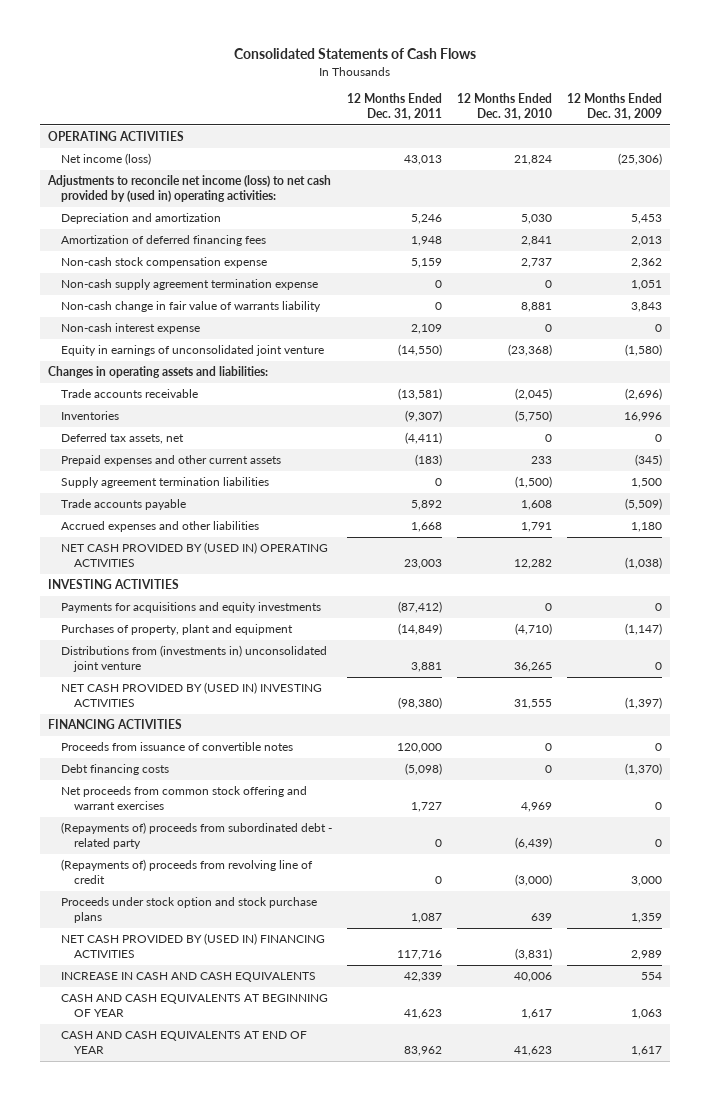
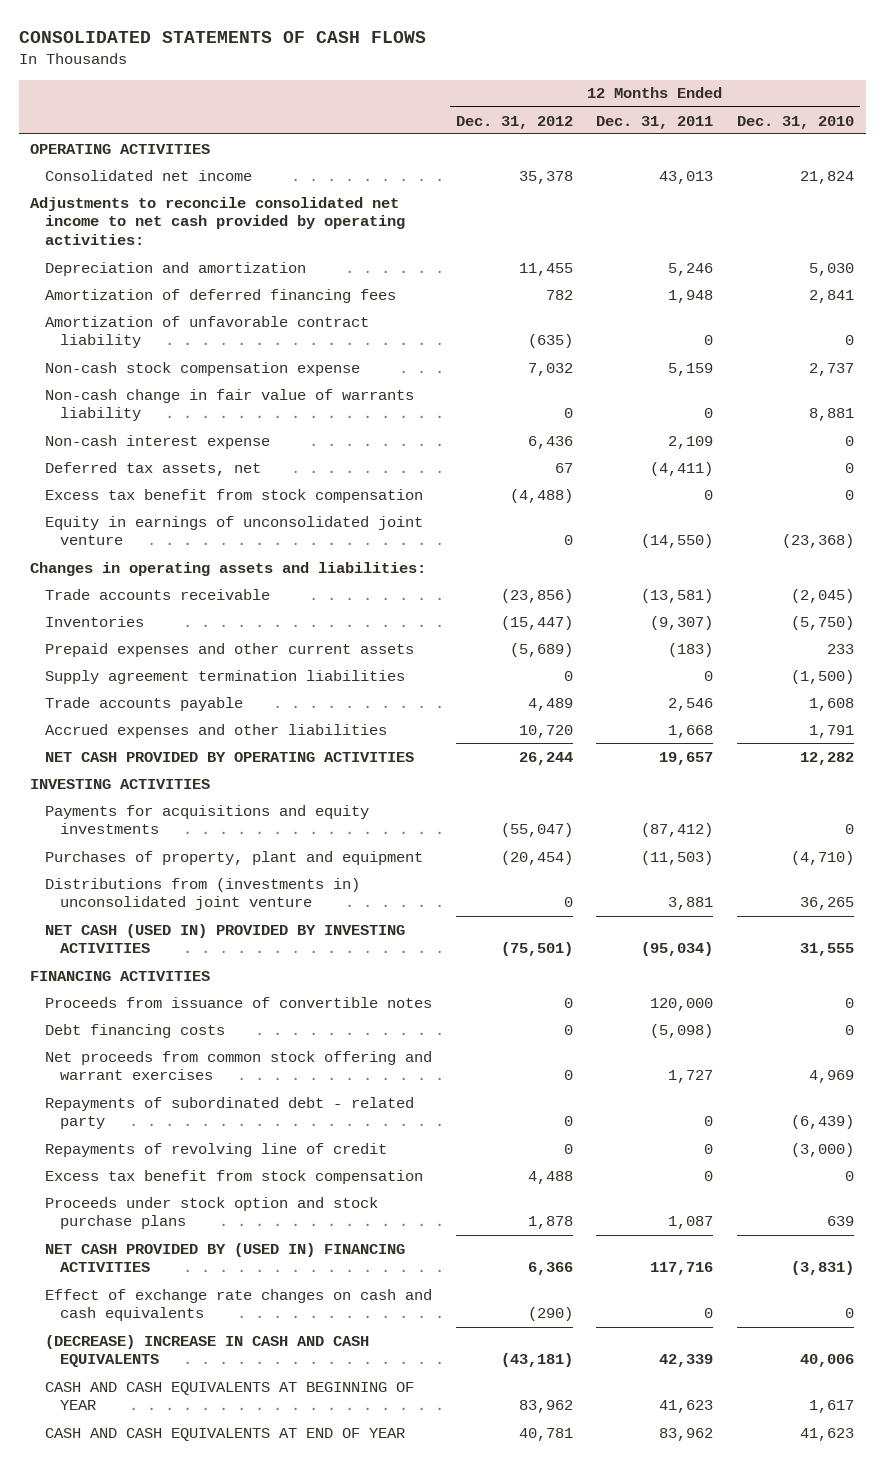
[234,48,477,60] Consolidated Statements of Cash Flows -> [18,30,426,43] CONSOLIDATED STATEMENTS OF CASH FLOWS
[567,93,663,121] 12 Months Ended Dec. 31, 2009 -> none
none -> [455,115,573,129] Dec. 31, 2012
[60,153,151,166] Net income (loss) -> [45,169,253,181] Consolidated net income
[46,175,331,203] Adjustments to reconcile net income (loss) to net cash provided by (used in) operating activities: -> [30,196,406,246] Adjustments to reconcile consolidated net income to net cash provided by operating activities:
none -> [45,315,370,349] Amortization of unfavorable contract liability
[60,279,318,291] Non-cash supply agreement termination expense -> none
[60,433,184,445] Deferred tax assets, net -> [45,461,262,476] Deferred tax assets, net
none -> [45,488,424,503] Excess tax benefit from stock compensation
[411,500,443,511] 5,892 -> [668,697,714,711] 2,546
[60,542,328,568] NET CASH PROVIDED BY (USED IN) OPERATING ACTIVITIES -> [45,751,415,762] NET CASH PROVIDED BY OPERATING ACTIVITIES
[404,559,443,570] 23,003 -> [659,751,714,765] 19,657
[398,623,443,636] (14,849) -> [641,850,714,865] (11,503)
[60,682,322,708] NET CASH PROVIDED BY (USED IN) INVESTING ACTIVITIES -> [45,923,406,954] NET CASH (USED IN) PROVIDED BY INVESTING ACTIVITIES
[398,697,443,710] (98,380) -> [641,942,714,957] (95,034)
[60,822,332,850] (Repayments of) proceeds from subordinated debt - related party -> [45,1096,415,1130] Repayments of subordinated debt - related party
[60,859,313,885] (Repayments of) proceeds from revolving line of credit -> [45,1142,388,1157] Repayments of revolving line of credit
none -> [45,1169,424,1184] Excess tax benefit from stock compensation
none -> [45,1288,433,1322] Effect of exchange rate changes on cash and cash equivalents
[60,972,316,983] INCREASE IN CASH AND CASH EQUIVALENTS -> [45,1334,370,1368] (DECREASE) INCREASE IN CASH AND CASH EQUIVALENTS

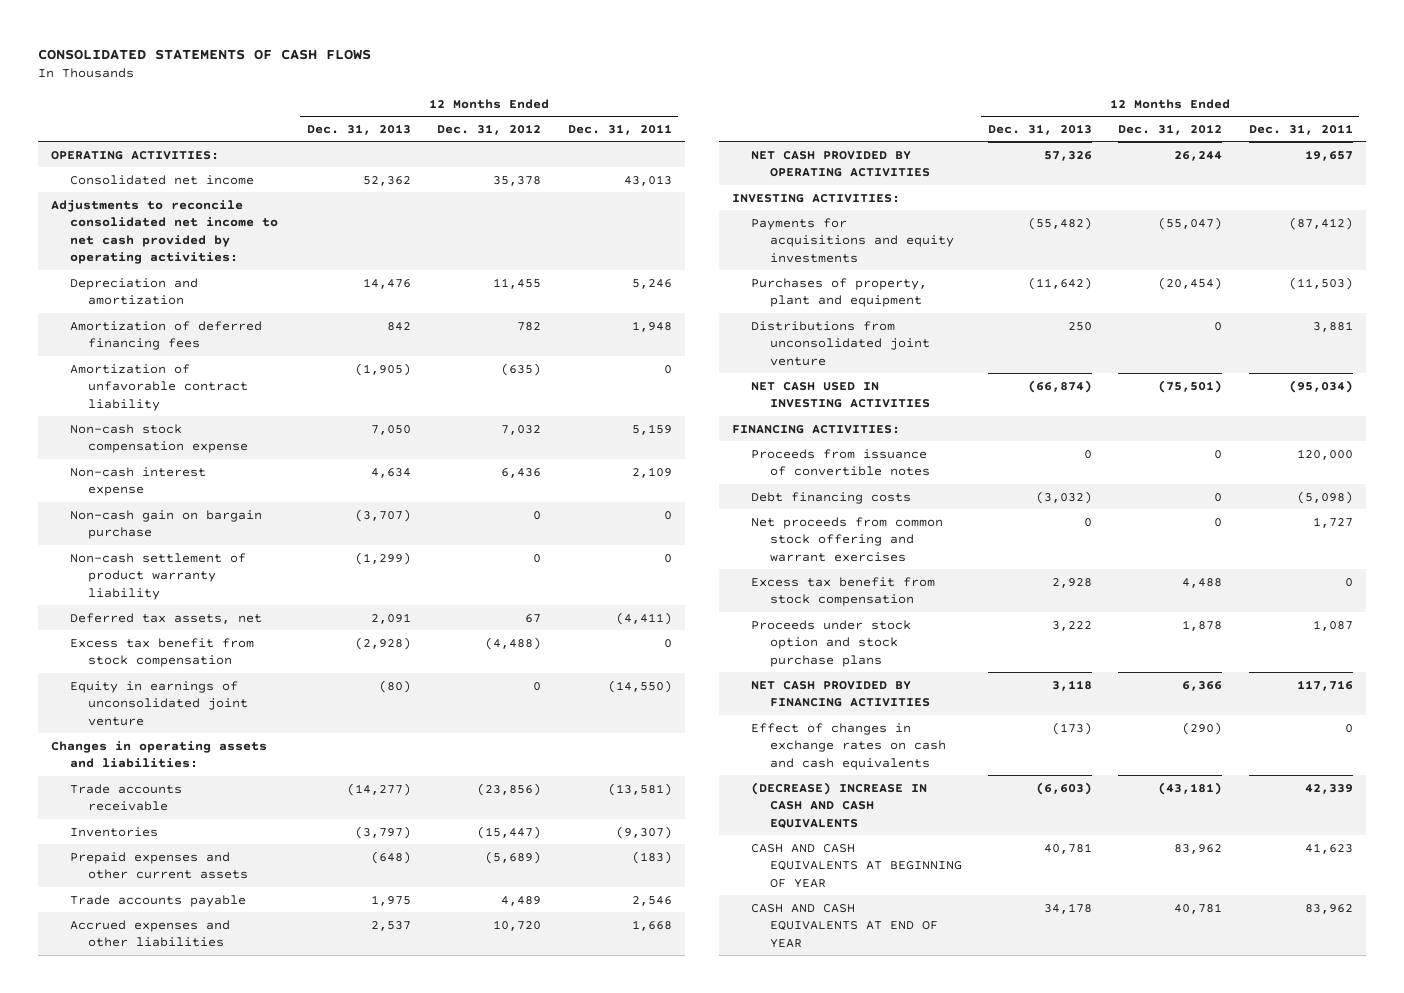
[736,115,854,129] Dec. 31, 2010 -> none
none -> [306,123,411,135] Dec. 31, 2013
[30,143,211,154] OPERATING ACTIVITIES -> [50,150,219,160] OPERATING ACTIVITIES:
[45,388,415,422] Non-cash change in fair value of warrants liability -> none
none -> [69,509,262,540] Non-cash gain on bargain purchase
none -> [69,552,246,600] Non-cash settlement of product warranty liability
[45,669,406,684] Supply agreement termination liabilities -> none
[30,778,211,789] INVESTING ACTIVITIES -> [732,193,901,203] INVESTING ACTIVITIES:
[45,877,361,911] Distributions from (investments in) unconsolidated joint venture -> [750,320,930,366] Distributions from unconsolidated joint venture
[45,923,406,954] NET CASH (USED IN) PROVIDED BY INVESTING ACTIVITIES -> [750,381,930,409] NET CASH USED IN INVESTING ACTIVITIES
[30,970,211,981] FINANCING ACTIVITIES -> [732,424,901,434] FINANCING ACTIVITIES:
[45,1096,415,1130] Repayments of subordinated debt - related party -> none
[45,1142,388,1157] Repayments of revolving line of credit -> none
[45,1242,406,1273] NET CASH PROVIDED BY (USED IN) FINANCING ACTIVITIES -> [750,680,930,708] NET CASH PROVIDED BY FINANCING ACTIVITIES
[45,1288,433,1322] Effect of exchange rate changes on cash and cash equivalents -> [750,722,946,770] Effect of changes in exchange rates on cash and cash equivalents

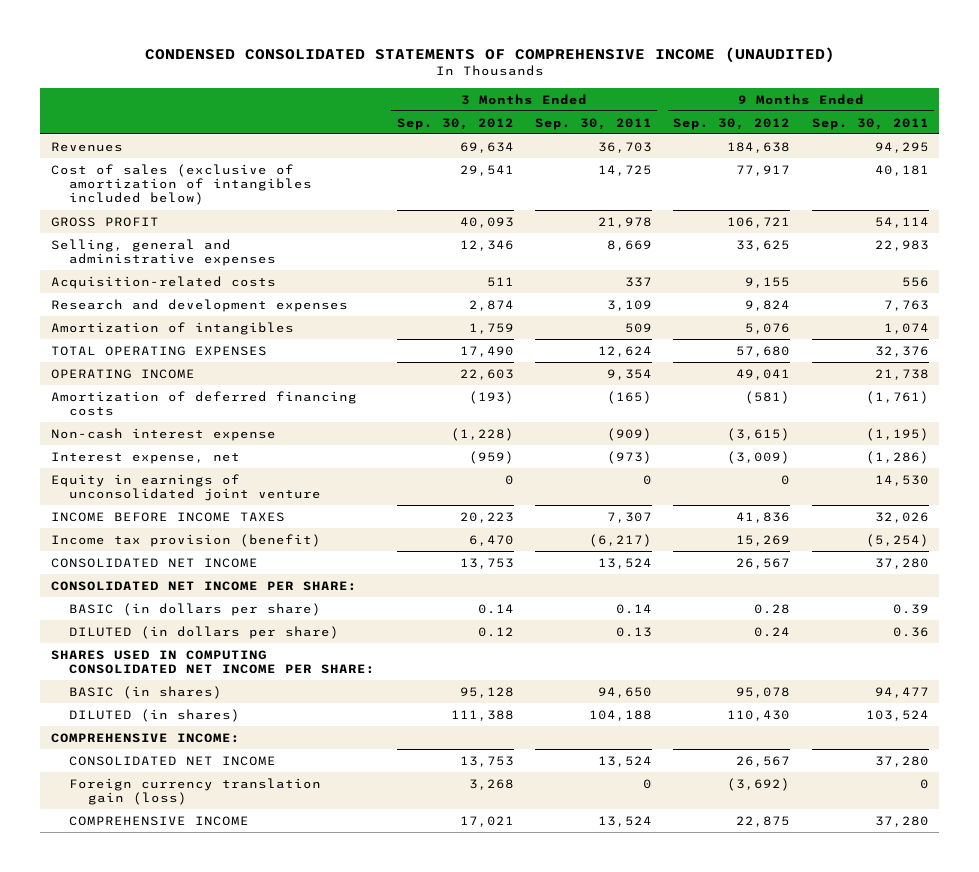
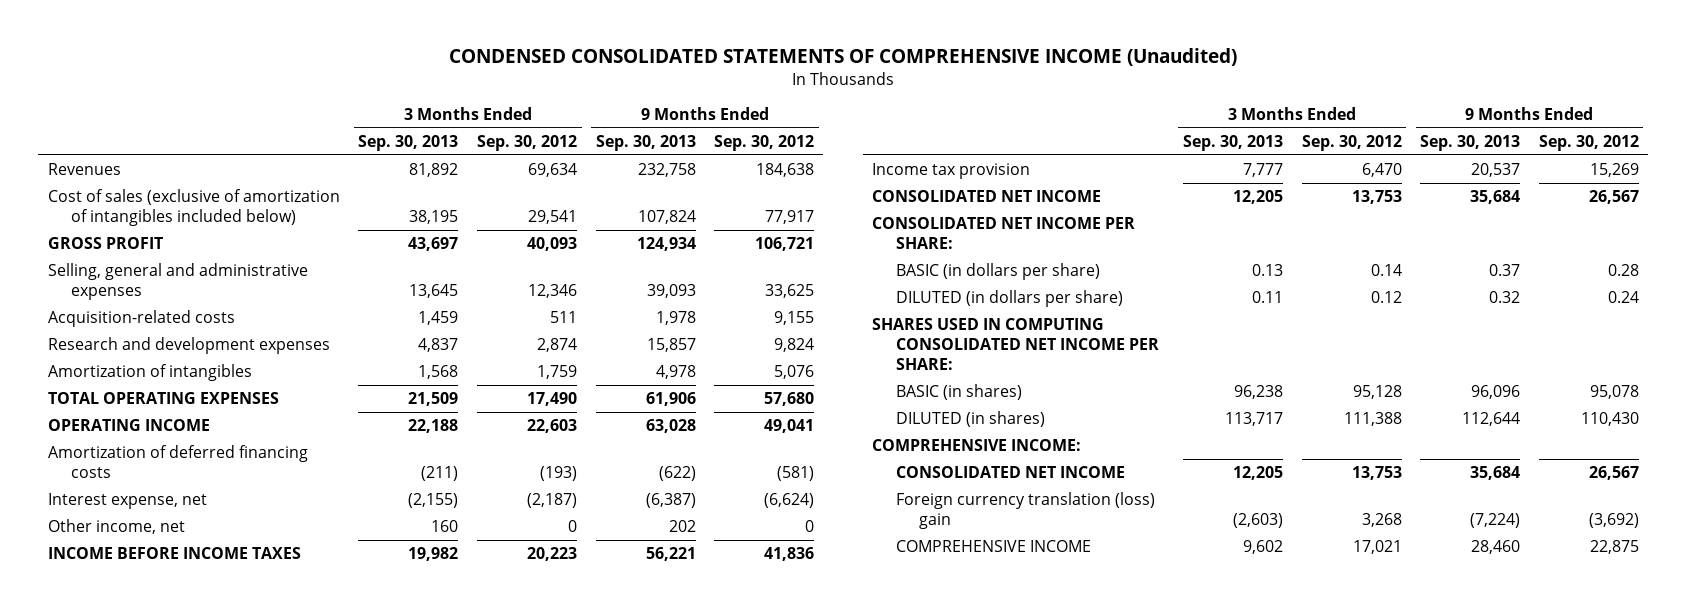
[144,46,835,63] CONDENSED CONSOLIDATED STATEMENTS OF COMPREHENSIVE INCOME (UNAUDITED) -> [449,48,1238,67] CONDENSED CONSOLIDATED STATEMENTS OF COMPREHENSIVE INCOME (Unaudited)
[535,117,653,130] Sep. 30, 2011 -> none
[811,117,929,130] Sep. 30, 2011 -> none
none -> [358,134,459,151] Sep. 30, 2013
none -> [595,134,696,151] Sep. 30, 2013
[50,427,276,441] Non-cash interest expense -> none
[50,473,322,502] Equity in earnings of unconsolidated joint venture -> none
[468,450,514,464] (959) -> [526,493,577,509] (2,187)
[727,450,791,464] (3,009) -> [764,493,815,509] (6,624)
none -> [47,519,185,535] Other income, net
[50,533,321,547] Income tax provision (benefit) -> [872,163,1031,180] Income tax provision
[69,777,322,806] Foreign currency translation gain (loss) -> [895,492,1155,530] Foreign currency translation (loss) gain

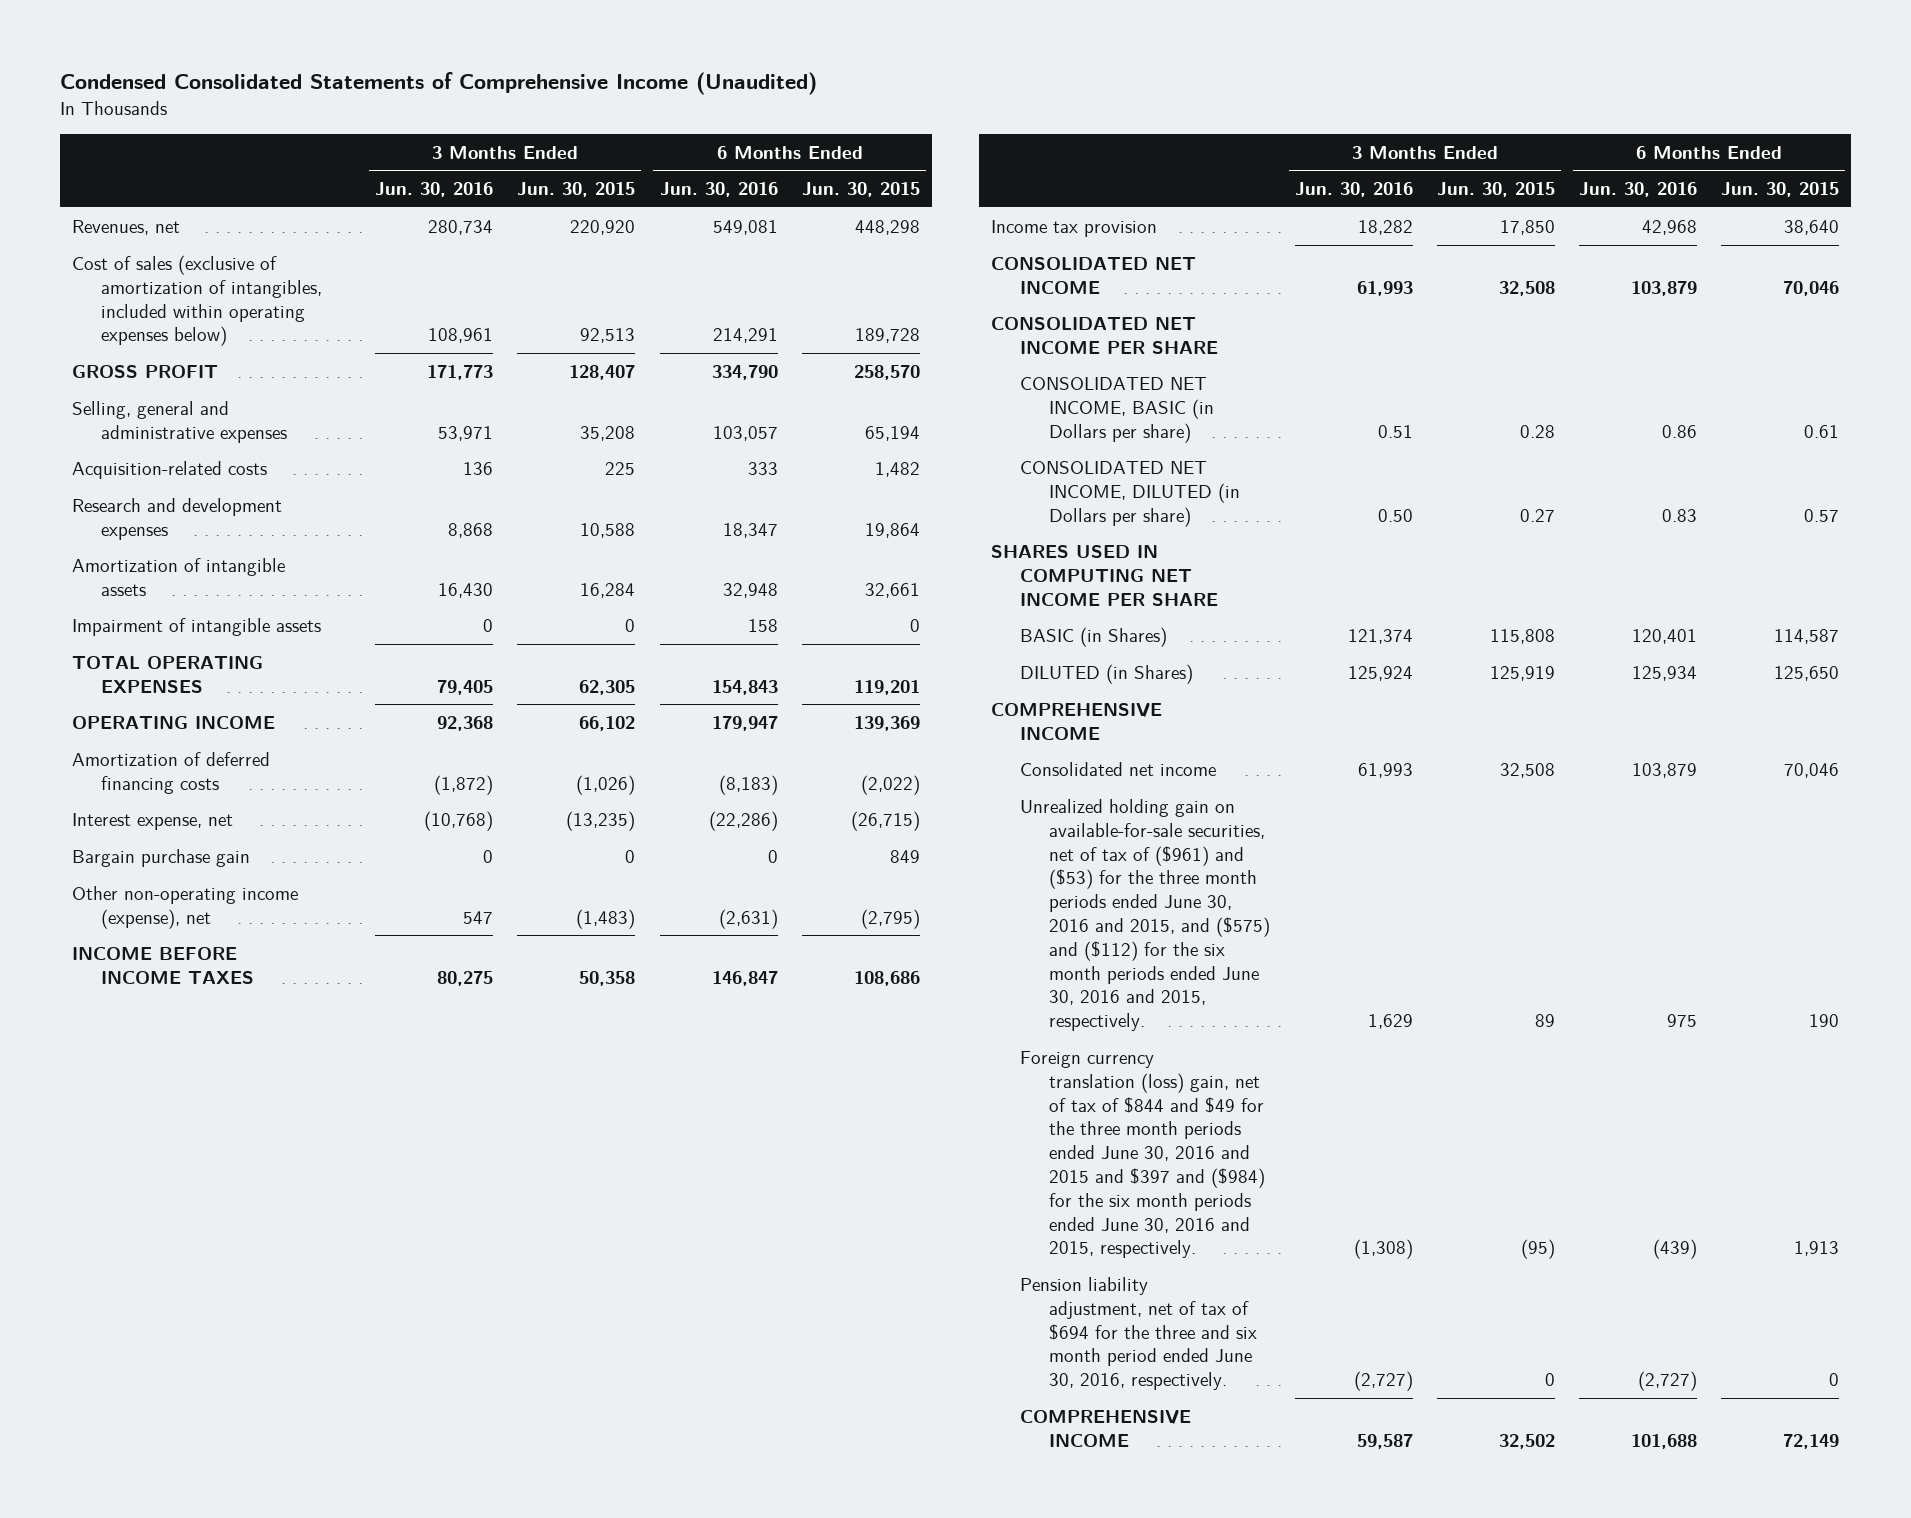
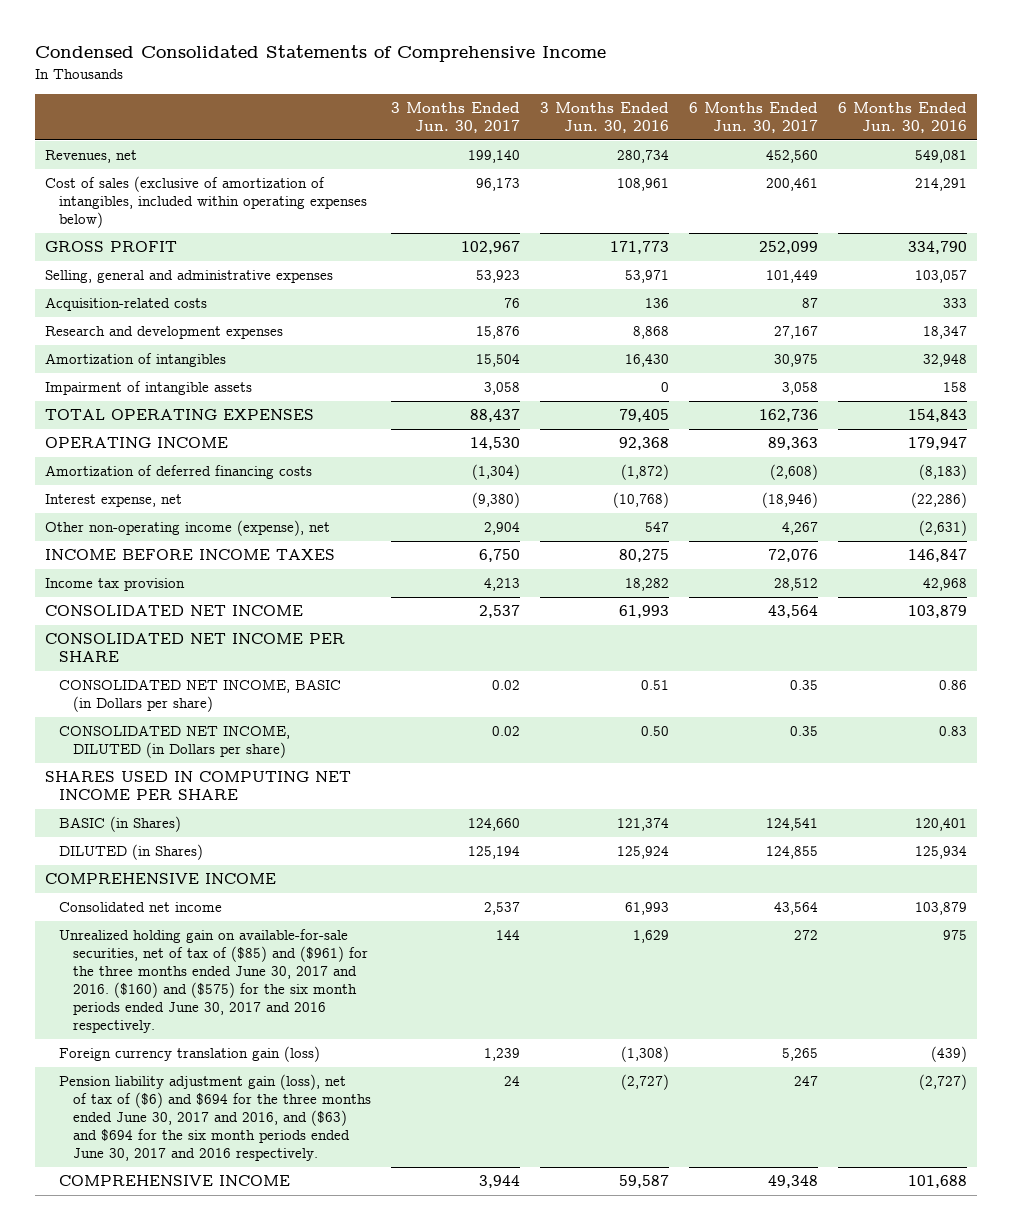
[59,72,817,96] Condensed Consolidated Statements of Comprehensive Income (Unaudited) -> [34,45,606,63] Condensed Consolidated Statements of Comprehensive Income
[517,182,636,198] Jun. 30, 2015 -> none
[801,182,920,198] Jun. 30, 2015 -> none
none -> [390,102,520,133] 3 Months Ended Jun. 30, 2017
none -> [688,102,818,133] 6 Months Ended Jun. 30, 2017
[71,557,285,596] Amortization of intangible assets -> [44,353,226,368] Amortization of intangibles
[71,848,250,867] Bargain purchase gain -> none
[1020,798,1271,1032] Unrealized holding gain on available-for-sale securities, net of tax of ($961) and ($53) for the three month periods ended June 30, 2016 and 2015, and ($575) and ($112) for the six month periods ended June 30, 2016 and 2015, respectively. -> [58,929,368,1033] Unrealized holding gain on available-for-sale securities, net of tax of ($85) and ($961) for the three months ended June 30, 2017 and 2016. ($160) and ($575) for the six month periods ended June 30, 2017 and 2016 respectively.
[1020,1050,1266,1259] Foreign currency translation (loss) gain, net of tax of $844 and $49 for the three month periods ended June 30, 2016 and 2015 and $397 and ($984) for the six month periods ended June 30, 2016 and 2015, respectively. -> [58,1046,320,1063] Foreign currency translation gain (loss)
[1020,1276,1258,1391] Pension liability adjustment, net of tax of $694 for the three and six month period ended June 30, 2016, respectively. -> [58,1074,371,1162] Pension liability adjustment gain (loss), net of tax of ($6) and $694 for the three months ended June 30, 2017 and 2016, and ($63) and $694 for the six month periods ended June 30, 2017 and 2016 respectively.

